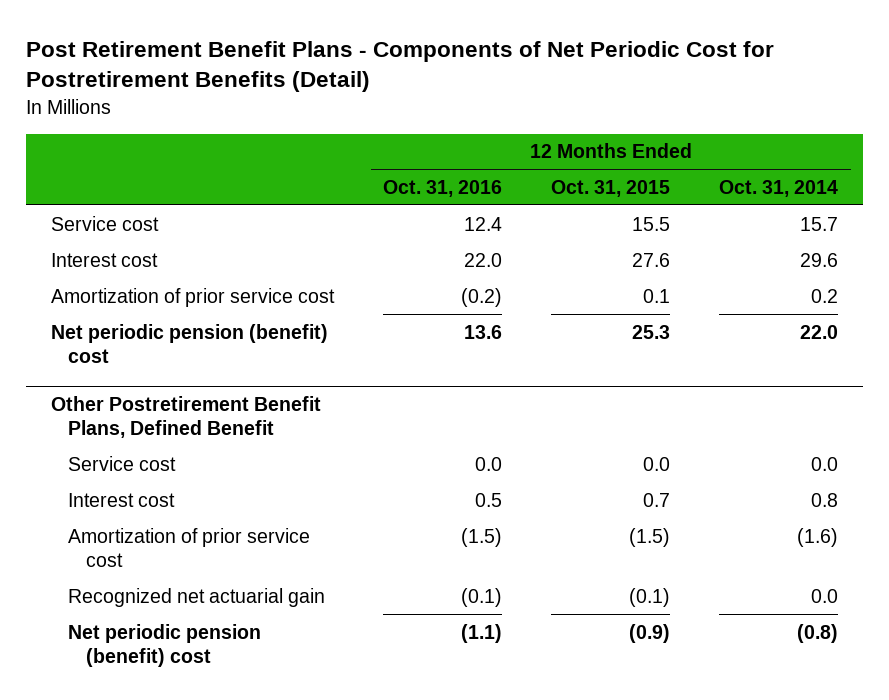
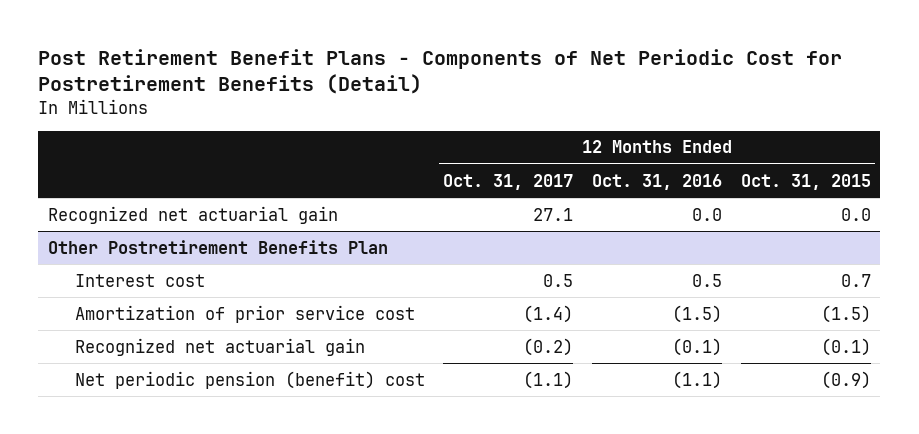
[719,179,839,197] Oct. 31, 2014 -> none
none -> [443,173,574,190] Oct. 31, 2017
[50,215,159,231] Service cost -> none
[50,252,158,267] Interest cost -> none
[50,287,335,307] Amortization of prior service cost -> none
[50,323,328,364] Net periodic pension (benefit) cost -> none
[68,455,177,471] Service cost -> none
none -> [47,205,338,224] Recognized net actuarial gain
[50,395,321,439] Other Postretirement Benefit Plans, Defined Benefit -> [47,239,388,254] Other Postretirement Benefits Plan

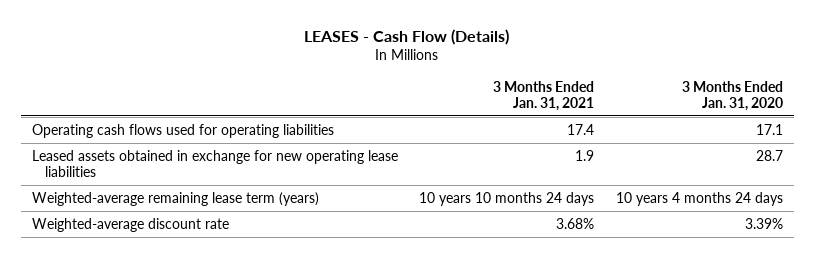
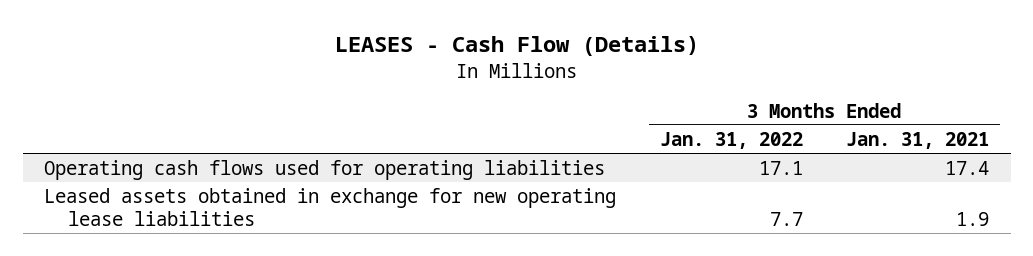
[682,80,784,111] 3 Months Ended Jan. 31, 2020 -> none
none -> [659,131,803,149] Jan. 31, 2022
[31,191,319,206] Weighted-average remaining lease term (years) -> none
[31,217,229,232] Weighted-average discount rate -> none

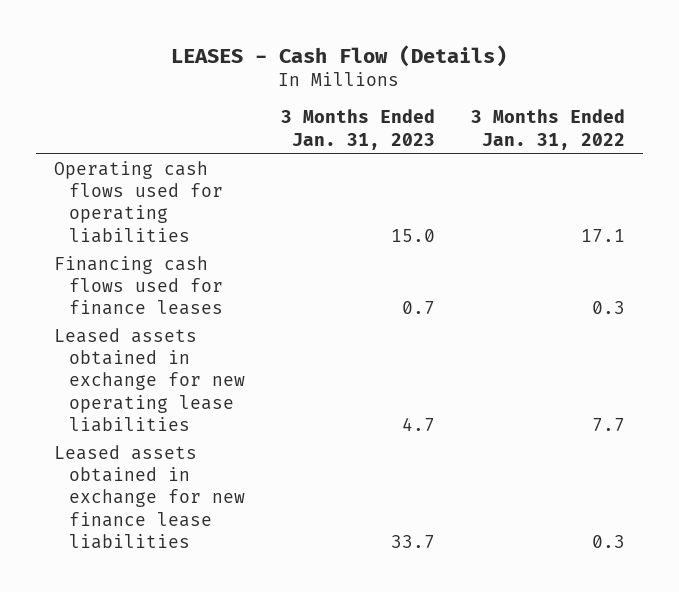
[846,131,990,149] Jan. 31, 2021 -> none
none -> [280,109,435,150] 3 Months Ended Jan. 31, 2023
none -> [53,256,224,316] Financing cash flows used for finance leases
none -> [53,445,246,549] Leased assets obtained in exchange for new finance lease liabilities

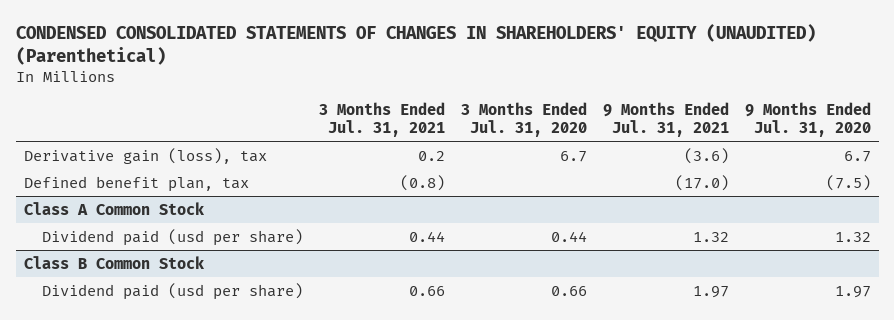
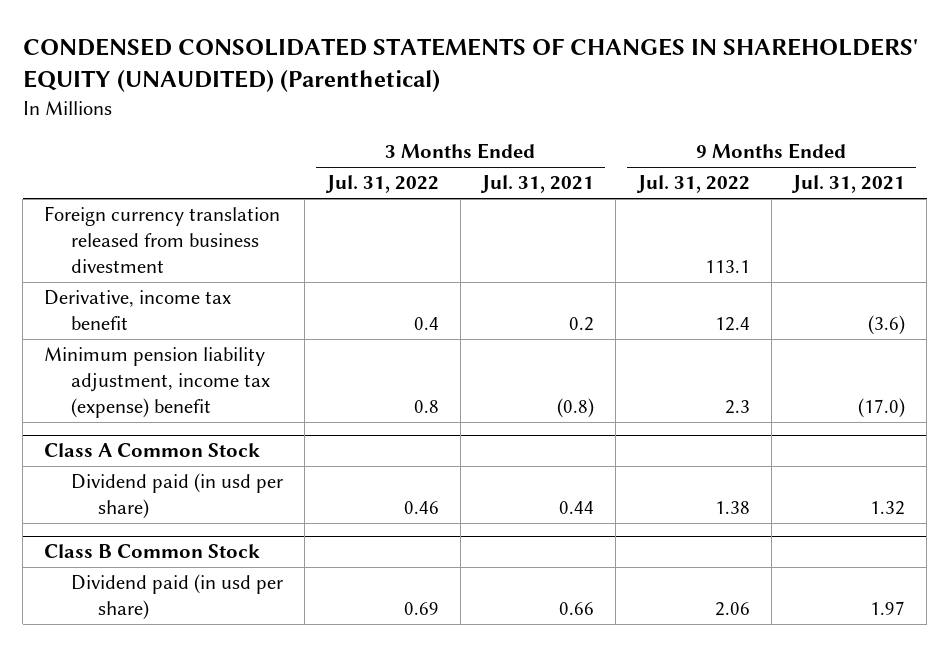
[460,102,587,137] 3 Months Ended Jul. 31, 2020 -> none
[744,102,871,137] 9 Months Ended Jul. 31, 2020 -> none
none -> [324,175,439,194] Jul. 31, 2022
none -> [635,175,750,194] Jul. 31, 2022
none -> [44,206,281,274] Foreign currency translation released from business divestment
[23,147,267,164] Derivative gain (loss), tax -> [44,290,232,331] Derivative, income tax benefit
[23,175,249,192] Defined benefit plan, tax -> [44,347,271,419] Minimum pension liability adjustment, income tax (expense) benefit
[41,228,303,246] Dividend paid (usd per share) -> [71,473,284,520] Dividend paid (in usd per share)
[41,282,303,300] Dividend paid (usd per share) -> [71,574,284,621] Dividend paid (in usd per share)

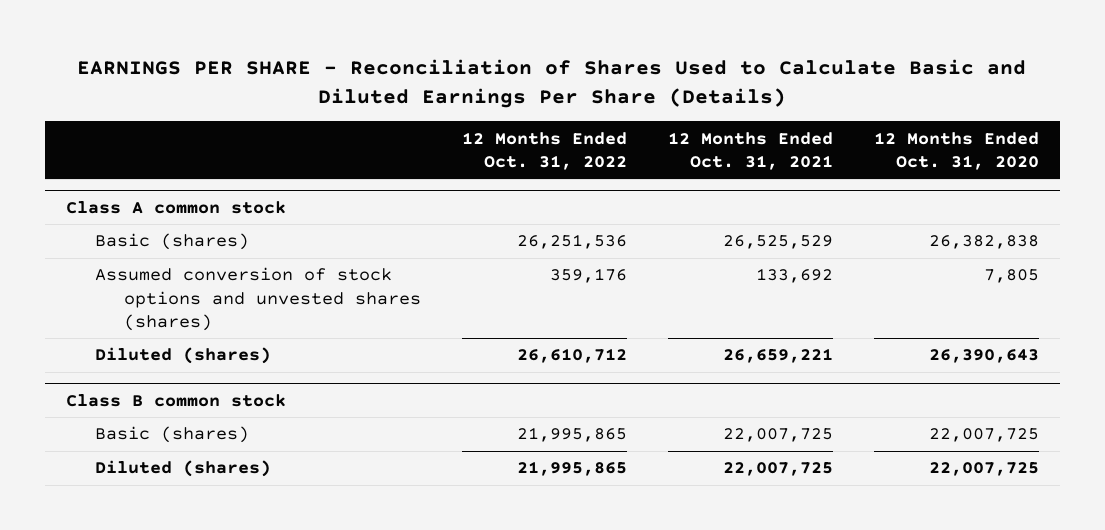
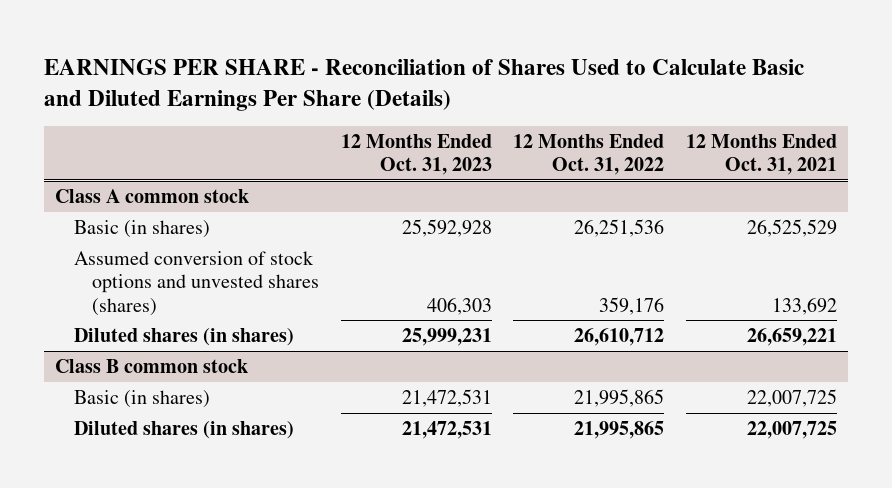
[874,131,1040,170] 12 Months Ended Oct. 31, 2020 -> none
none -> [340,133,492,176] 12 Months Ended Oct. 31, 2023
[94,233,249,251] Basic (shares) -> [73,219,210,238] Basic (in shares)
[94,347,271,365] Diluted (shares) -> [73,327,294,346] Diluted shares (in shares)
[94,426,249,444] Basic (shares) -> [73,389,210,408] Basic (in shares)
[94,460,271,478] Diluted (shares) -> [73,420,294,439] Diluted shares (in shares)

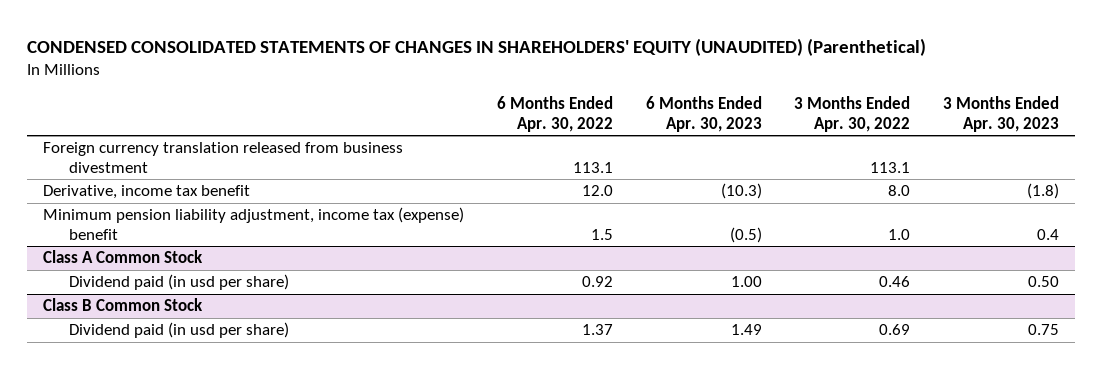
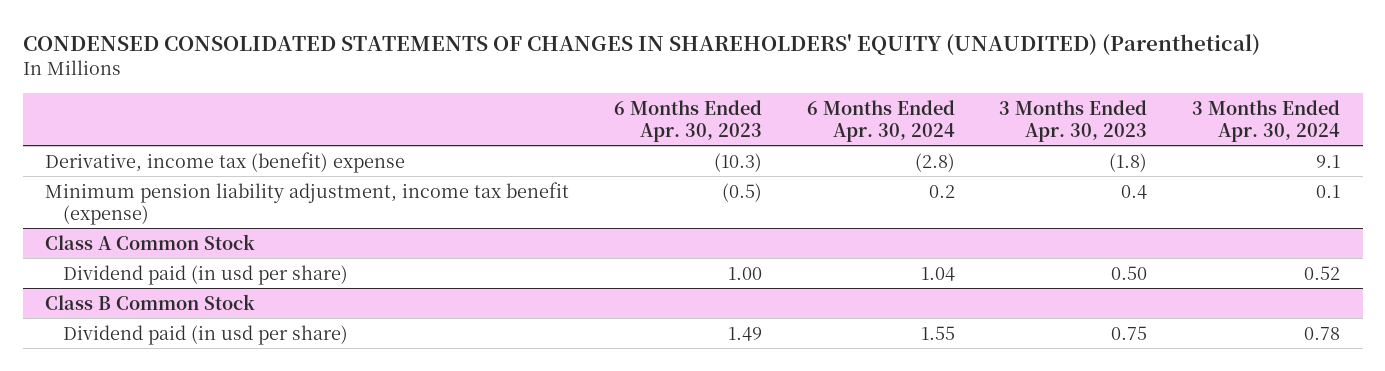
[496,96,613,132] 6 Months Ended Apr. 30, 2022 -> none
[794,96,911,132] 3 Months Ended Apr. 30, 2022 -> none
none -> [806,99,955,142] 6 Months Ended Apr. 30, 2024
none -> [1192,99,1341,142] 3 Months Ended Apr. 30, 2024
[43,142,404,173] Foreign currency translation released from business divestment -> none
[43,185,251,200] Derivative, income tax benefit -> [45,151,406,173] Derivative, income tax (benefit) expense
[43,207,465,240] Minimum pension liability adjustment, income tax (expense) benefit -> [45,181,570,225] Minimum pension liability adjustment, income tax benefit (expense)

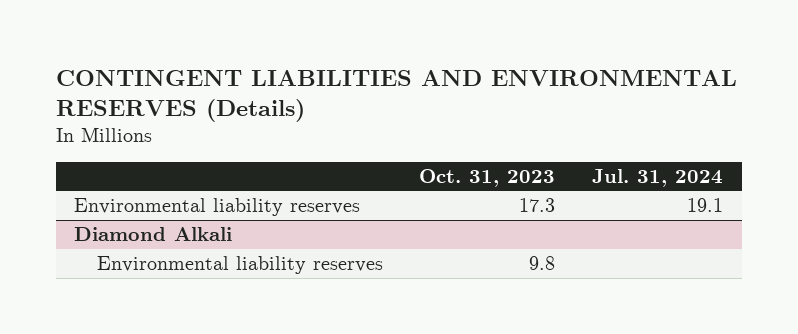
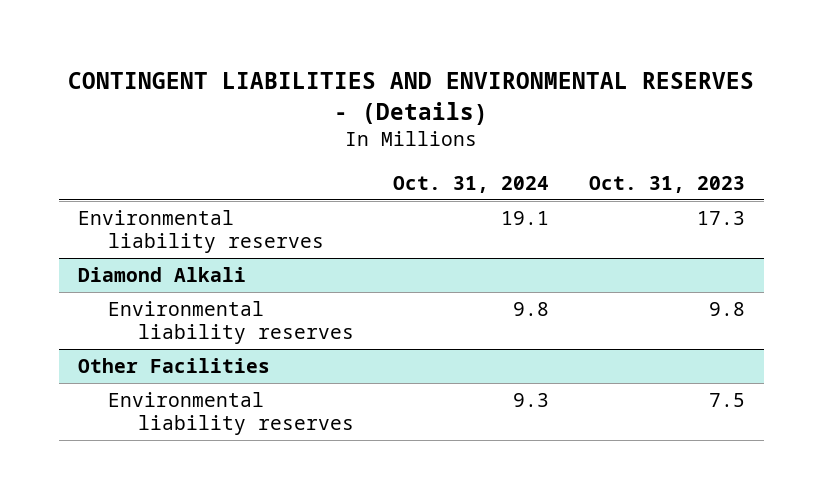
[55,69,737,123] CONTINGENT LIABILITIES AND ENVIRONMENTAL RESERVES (Details) -> [68,72,755,125] CONTINGENT LIABILITIES AND ENVIRONMENTAL RESERVES - (Details)
[592,168,724,187] Jul. 31, 2024 -> none
none -> [393,176,550,194] Oct. 31, 2024
none -> [78,357,271,373] Other Facilities
none -> [108,391,355,435] Environmental liability reserves

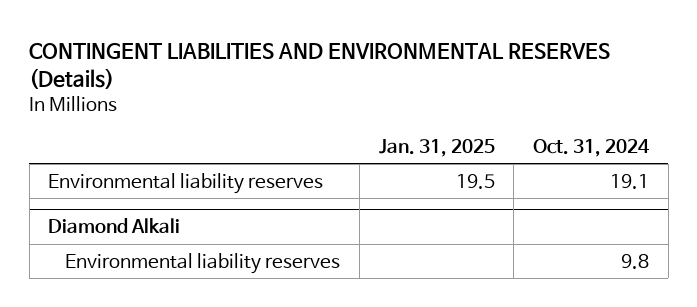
[68,72,755,125] CONTINGENT LIABILITIES AND ENVIRONMENTAL RESERVES - (Details) -> [29,42,611,90] CONTINGENT LIABILITIES AND ENVIRONMENTAL RESERVES (Details)
[588,176,745,194] Oct. 31, 2023 -> none
none -> [378,138,495,157] Jan. 31, 2025
[78,357,271,373] Other Facilities -> none
[108,391,355,435] Environmental liability reserves -> none

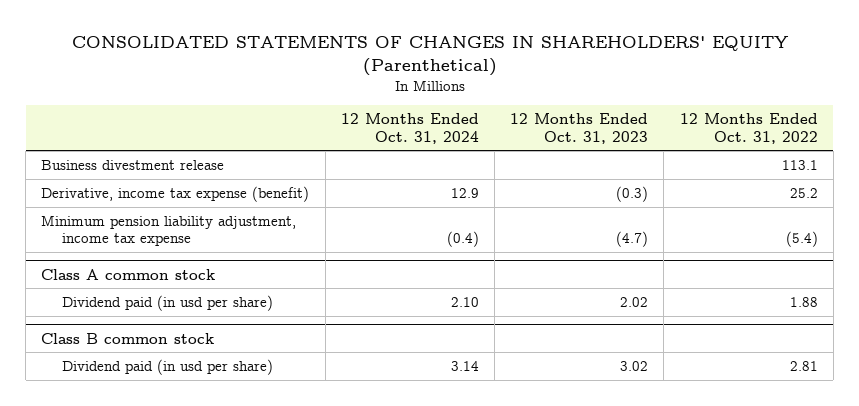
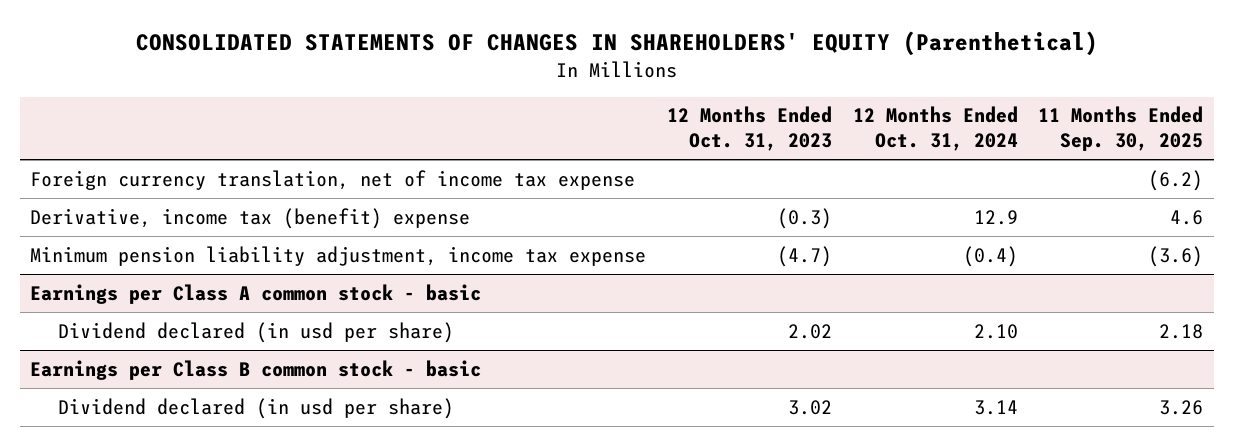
[679,113,818,144] 12 Months Ended Oct. 31, 2022 -> none
none -> [1038,106,1204,152] 11 Months Ended Sep. 30, 2025
[41,159,225,170] Business divestment release -> none
none -> [30,169,636,190] Foreign currency translation, net of income tax expense
[41,185,310,202] Derivative, income tax expense (benefit) -> [30,207,471,229] Derivative, income tax (benefit) expense
[41,268,216,280] Class A common stock -> [30,283,482,304] Earnings per Class A common stock - basic
[62,294,274,311] Dividend paid (in usd per share) -> [58,321,455,343] Dividend declared (in usd per share)
[41,332,215,344] Class B common stock -> [30,359,482,380] Earnings per Class B common stock - basic
[62,358,274,375] Dividend paid (in usd per share) -> [58,397,455,419] Dividend declared (in usd per share)

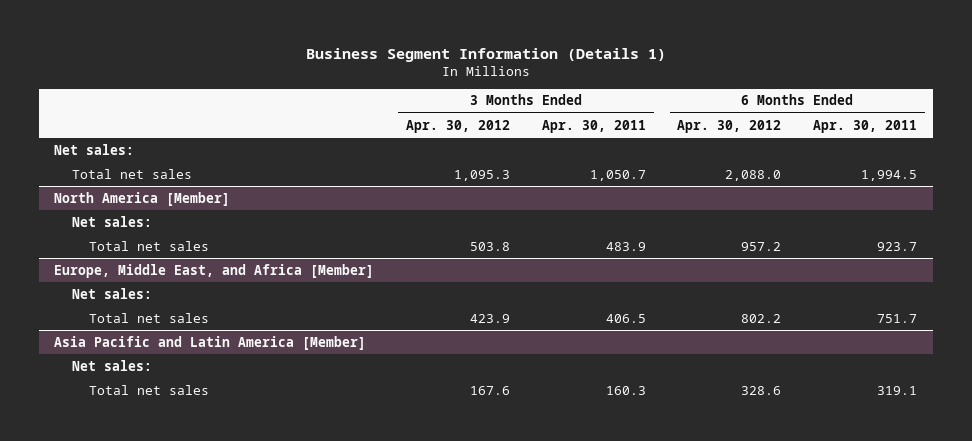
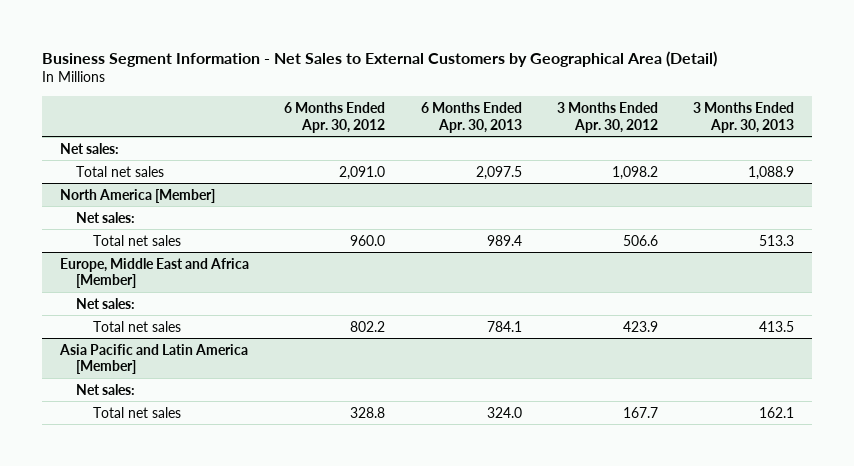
[305,47,666,62] Business Segment Information (Details 1) -> [42,50,718,67] Business Segment Information - Net Sales to External Customers by Geographical Area (Detail)
[541,119,646,133] Apr. 30, 2011 -> none
[813,119,918,133] Apr. 30, 2011 -> none
none -> [420,102,522,133] 6 Months Ended Apr. 30, 2013
none -> [693,102,795,133] 3 Months Ended Apr. 30, 2013
[454,169,511,181] 1,095.3 -> [611,165,658,180] 1,098.2
[725,169,782,181] 2,088.0 -> [339,165,386,180] 2,091.0
[470,241,511,251] 503.8 -> [622,234,658,246] 506.6
[741,241,782,251] 957.2 -> [350,234,386,246] 960.0
[54,263,375,278] Europe, Middle East, and Africa [Member] -> [59,257,249,289] Europe, Middle East and Africa [Member]
[470,385,511,395] 167.6 -> [622,406,658,418] 167.7
[741,385,782,395] 328.6 -> [350,406,386,418] 328.8

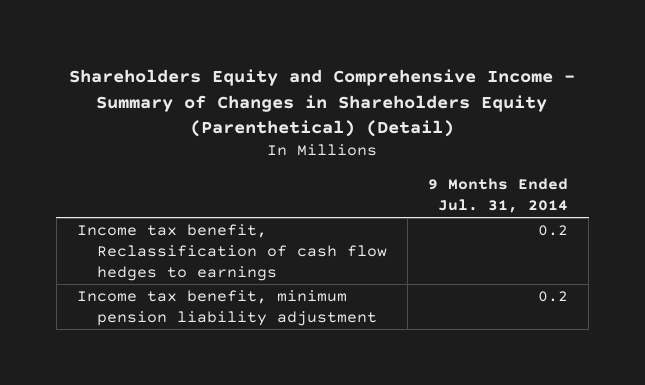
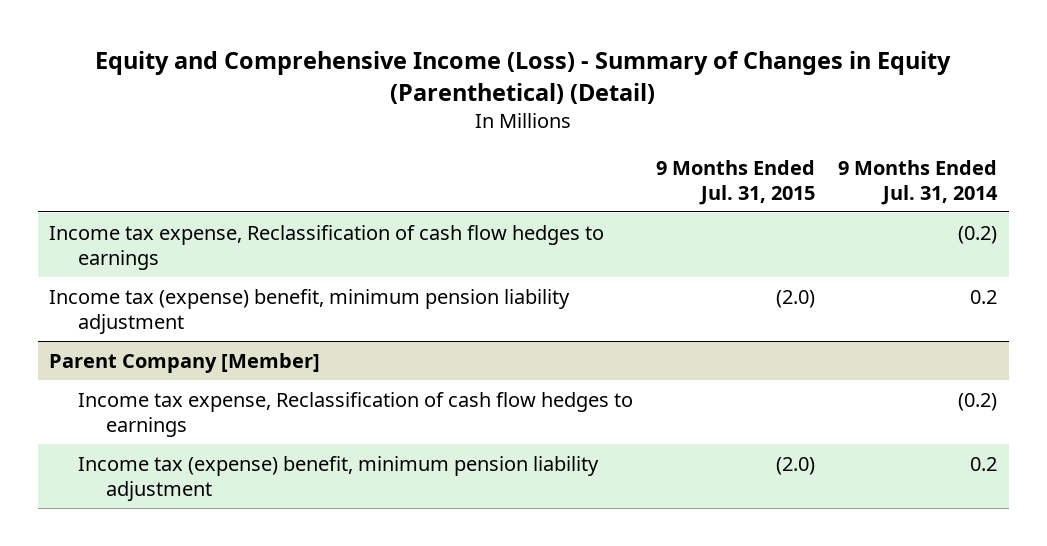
[69,68,576,138] Shareholders Equity and Comprehensive Income - Summary of Changes in Shareholders Equity (Parenthetical) (Detail) -> [95,51,952,104] Equity and Comprehensive Income (Loss) - Summary of Changes in Equity (Parenthetical) (Detail)
none -> [655,159,815,205] 9 Months Ended Jul. 31, 2015
[76,224,388,281] Income tax benefit, Reclassification of cash flow hedges to earnings -> [49,224,605,270] Income tax expense, Reclassification of cash flow hedges to earnings
[538,225,569,237] 0.2 -> [958,225,998,244] (0.2)
[76,290,378,326] Income tax benefit, minimum pension liability adjustment -> [49,288,571,334] Income tax (expense) benefit, minimum pension liability adjustment
none -> [49,352,321,373] Parent Company [Member]
none -> [77,391,633,437] Income tax expense, Reclassification of cash flow hedges to earnings
none -> [77,455,599,501] Income tax (expense) benefit, minimum pension liability adjustment

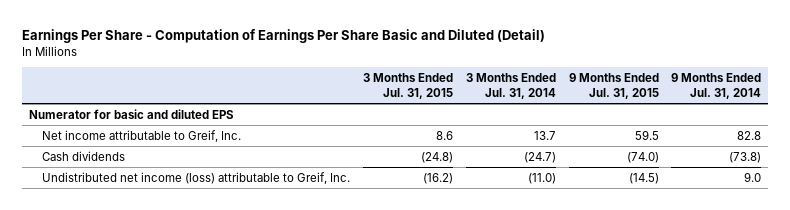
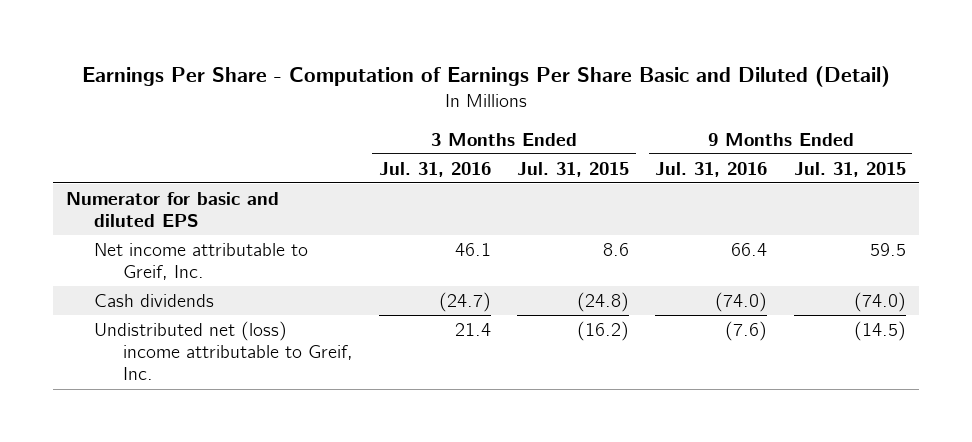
[465,72,556,99] 3 Months Ended Jul. 31, 2014 -> none
[671,72,762,99] 9 Months Ended Jul. 31, 2014 -> none
none -> [378,161,491,177] Jul. 31, 2016
none -> [655,161,768,177] Jul. 31, 2016
[42,171,351,184] Undistributed net income (loss) attributable to Greif, Inc. -> [94,320,353,381] Undistributed net (loss) income attributable to Greif, Inc.

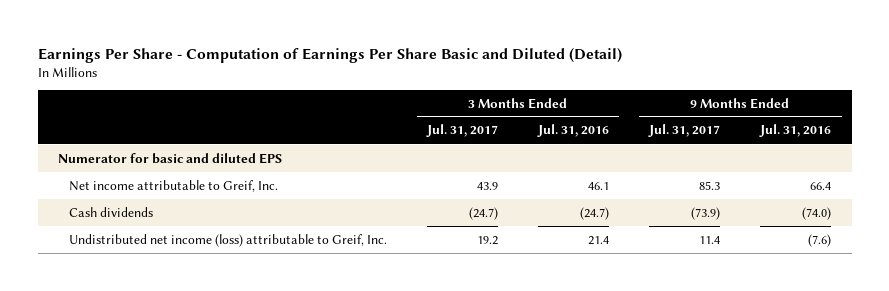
[517,161,630,177] Jul. 31, 2015 -> none
[793,161,906,177] Jul. 31, 2015 -> none
none -> [426,124,499,138] Jul. 31, 2017
none -> [648,124,721,138] Jul. 31, 2017
[94,320,353,381] Undistributed net (loss) income attributable to Greif, Inc. -> [69,233,388,247] Undistributed net income (loss) attributable to Greif, Inc.

